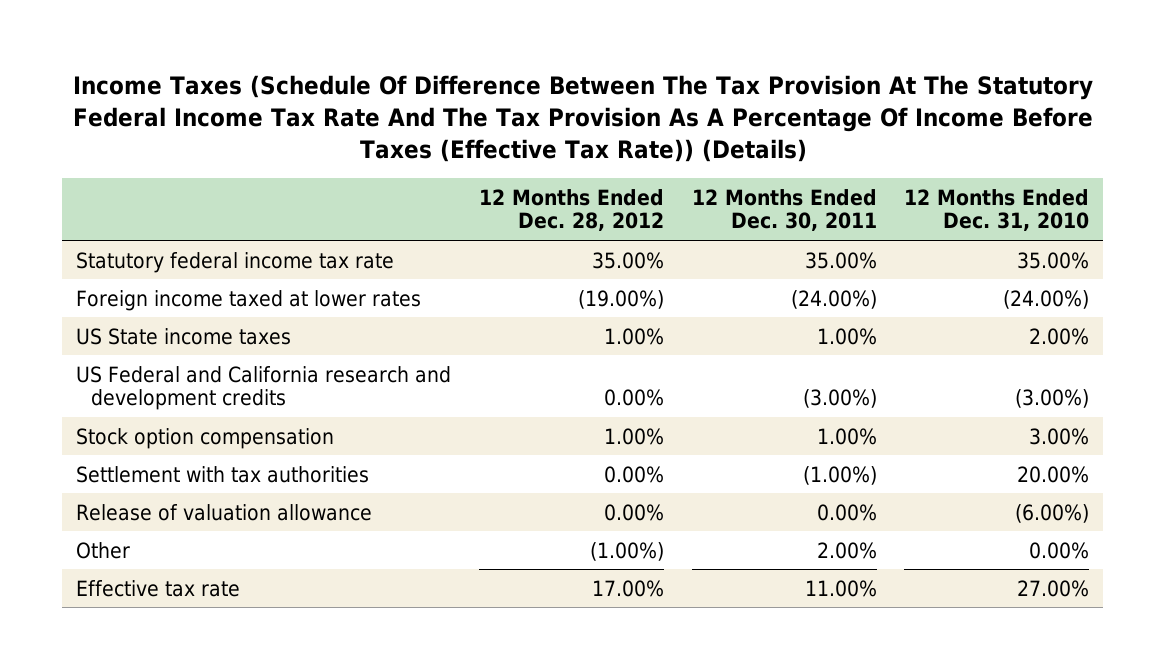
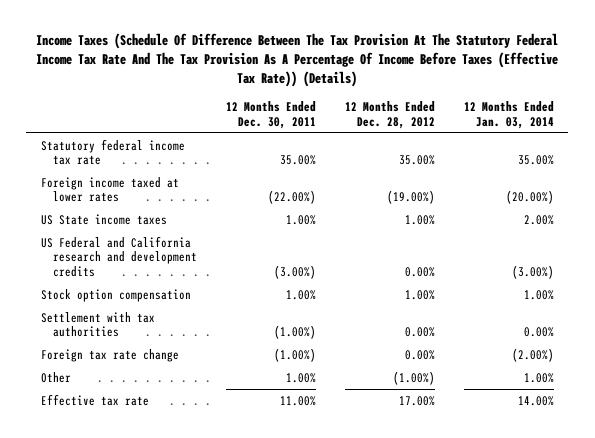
[904,188,1090,232] 12 Months Ended Dec. 31, 2010 -> none
none -> [463,101,554,129] 12 Months Ended Jan. 03, 2014
[790,289,877,309] (24.00%) -> [267,190,316,205] (22.00%)
[76,503,373,521] Release of valuation allowance -> none
none -> [40,348,179,362] Foreign tax rate change
[816,541,877,559] 2.00% -> [285,372,316,383] 1.00%

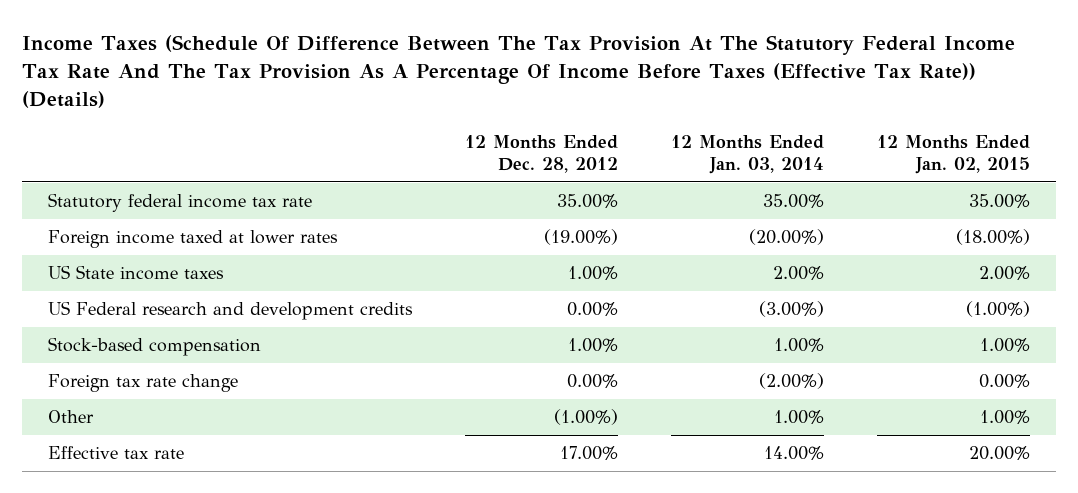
[225,101,316,129] 12 Months Ended Dec. 30, 2011 -> none
none -> [876,134,1030,175] 12 Months Ended Jan. 02, 2015
[40,311,155,338] Settlement with tax authorities -> none
[40,235,197,278] US Federal and California research and development credits -> [48,300,414,320] US Federal research and development credits
[40,288,191,302] Stock option compensation -> [48,336,262,356] Stock-based compensation

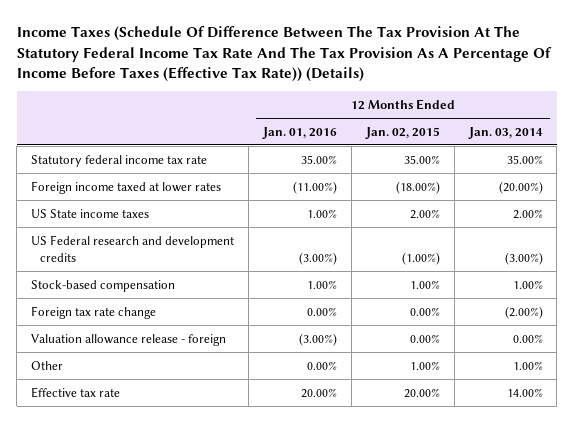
[465,134,619,174] 12 Months Ended Dec. 28, 2012 -> none
none -> [261,126,337,139] Jan. 01, 2016
none -> [31,333,227,346] Valuation allowance release - foreign

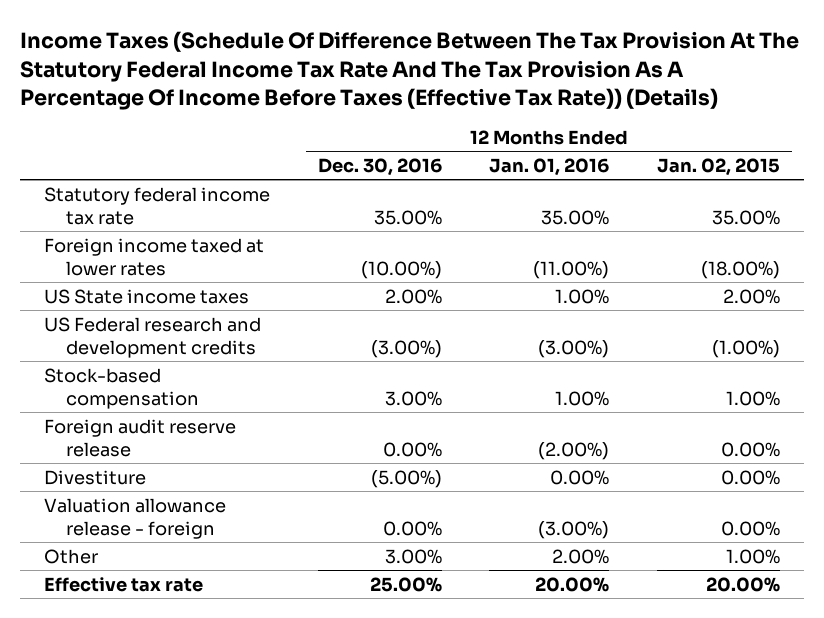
[467,126,543,139] Jan. 03, 2014 -> none
none -> [317,157,442,176] Dec. 30, 2016
[31,305,157,319] Foreign tax rate change -> none
none -> [44,418,237,457] Foreign audit reserve release
none -> [44,469,147,485] Divestiture
[306,360,337,370] 0.00% -> [552,548,610,564] 2.00%

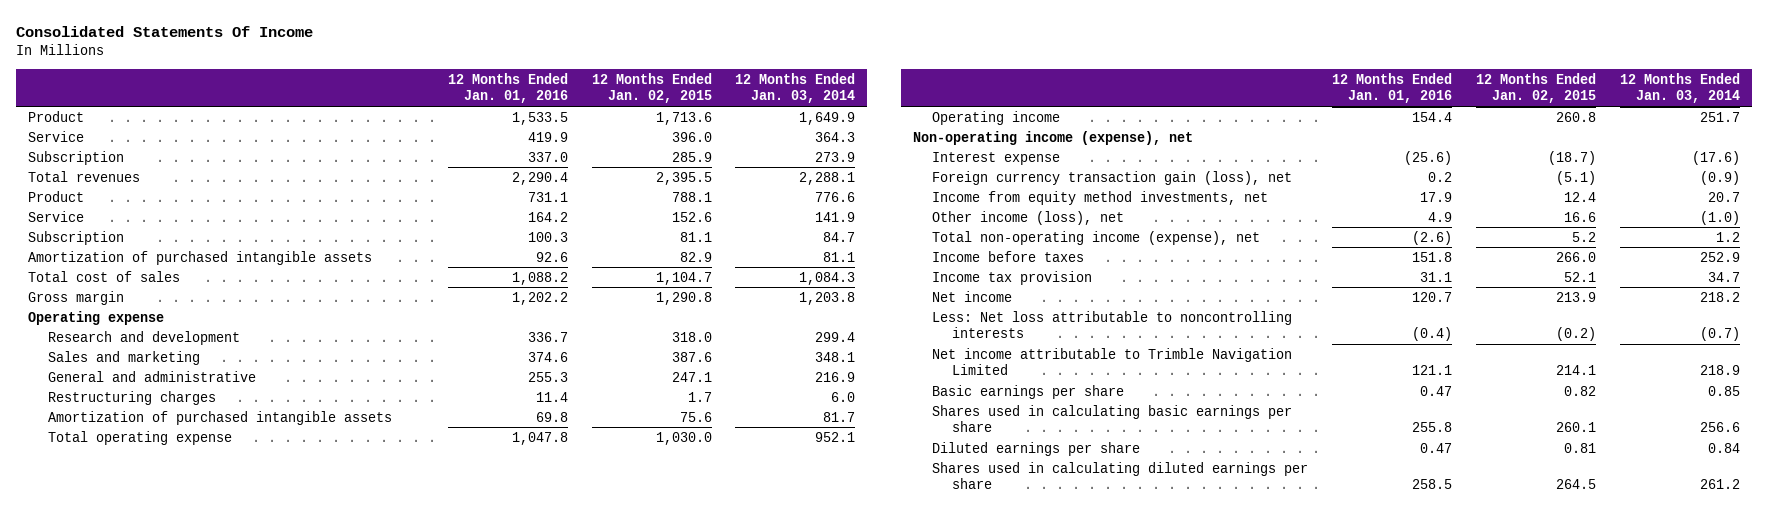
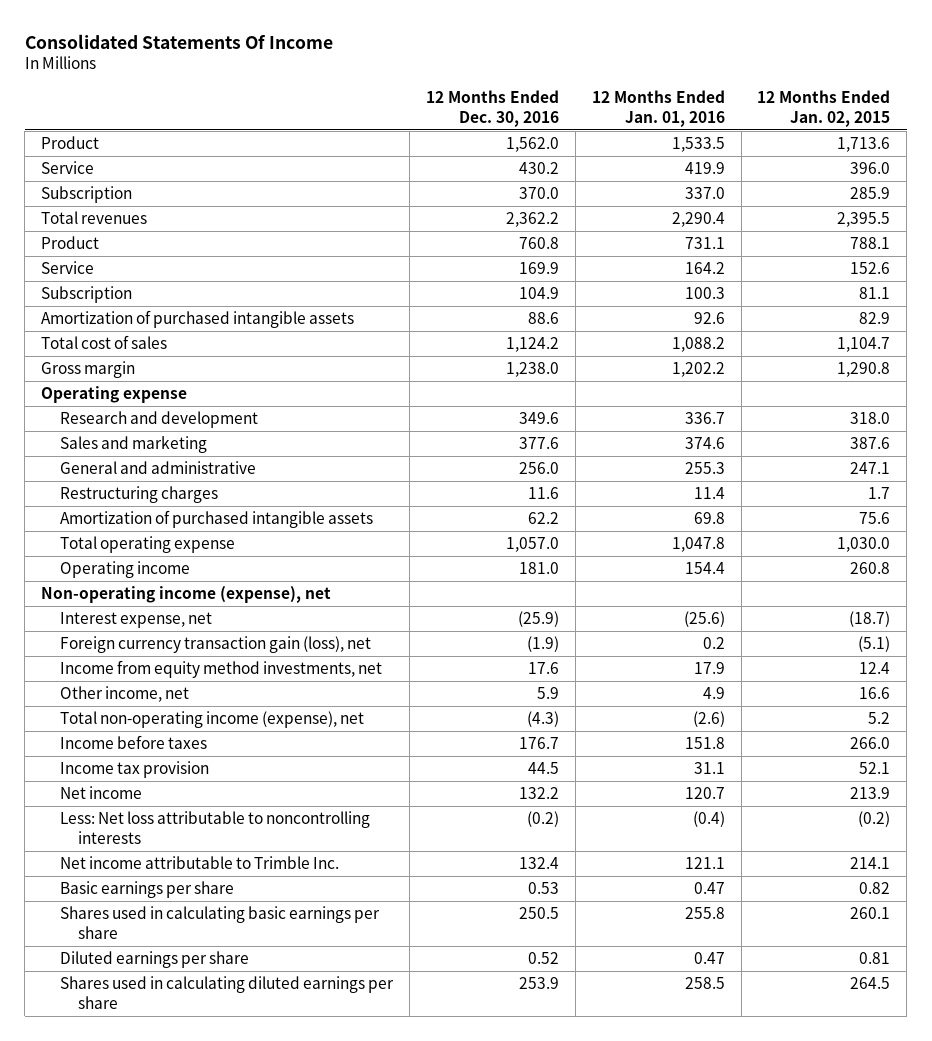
[735,72,856,104] 12 Months Ended Jan. 03, 2014 -> none
none -> [425,89,559,127] 12 Months Ended Dec. 30, 2016
[932,151,1061,165] Interest expense -> [59,612,212,629] Interest expense, net
[932,210,1125,225] Other income (loss), net -> [59,686,189,703] Other income, net
[932,347,1293,376] Net income attributable to Trimble Navigation Limited -> [59,856,339,870] Net income attributable to Trimble Inc.

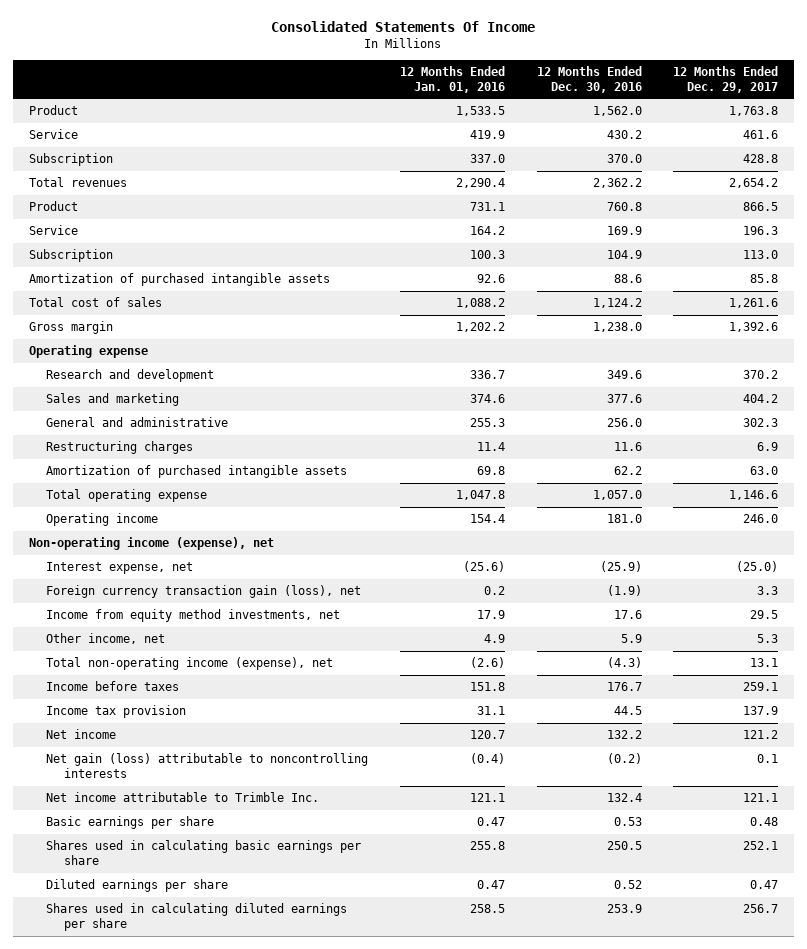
[757,89,891,127] 12 Months Ended Jan. 02, 2015 -> none
none -> [673,65,779,93] 12 Months Ended Dec. 29, 2017
[59,811,370,845] Less: Net loss attributable to noncontrolling interests -> [46,753,369,779] Net gain (loss) attributable to noncontrolling interests

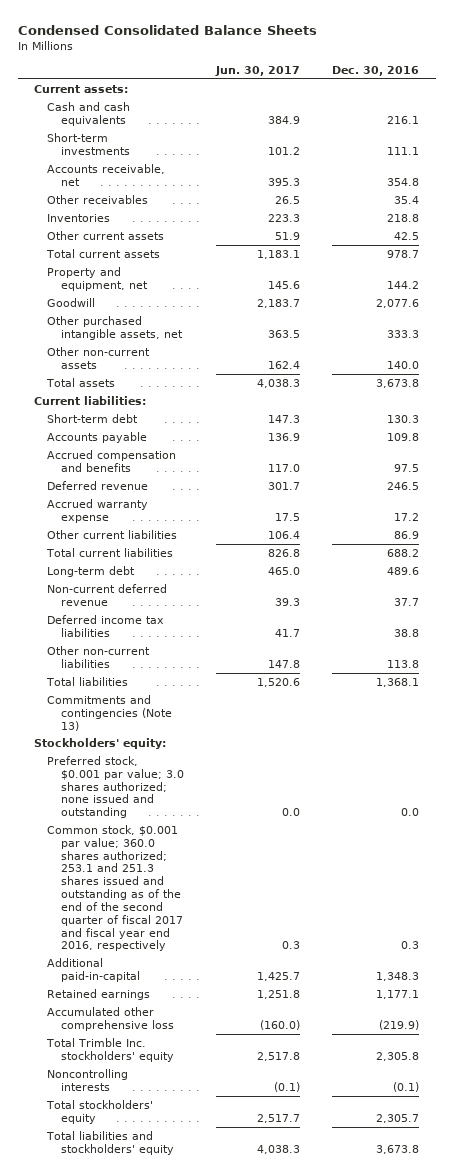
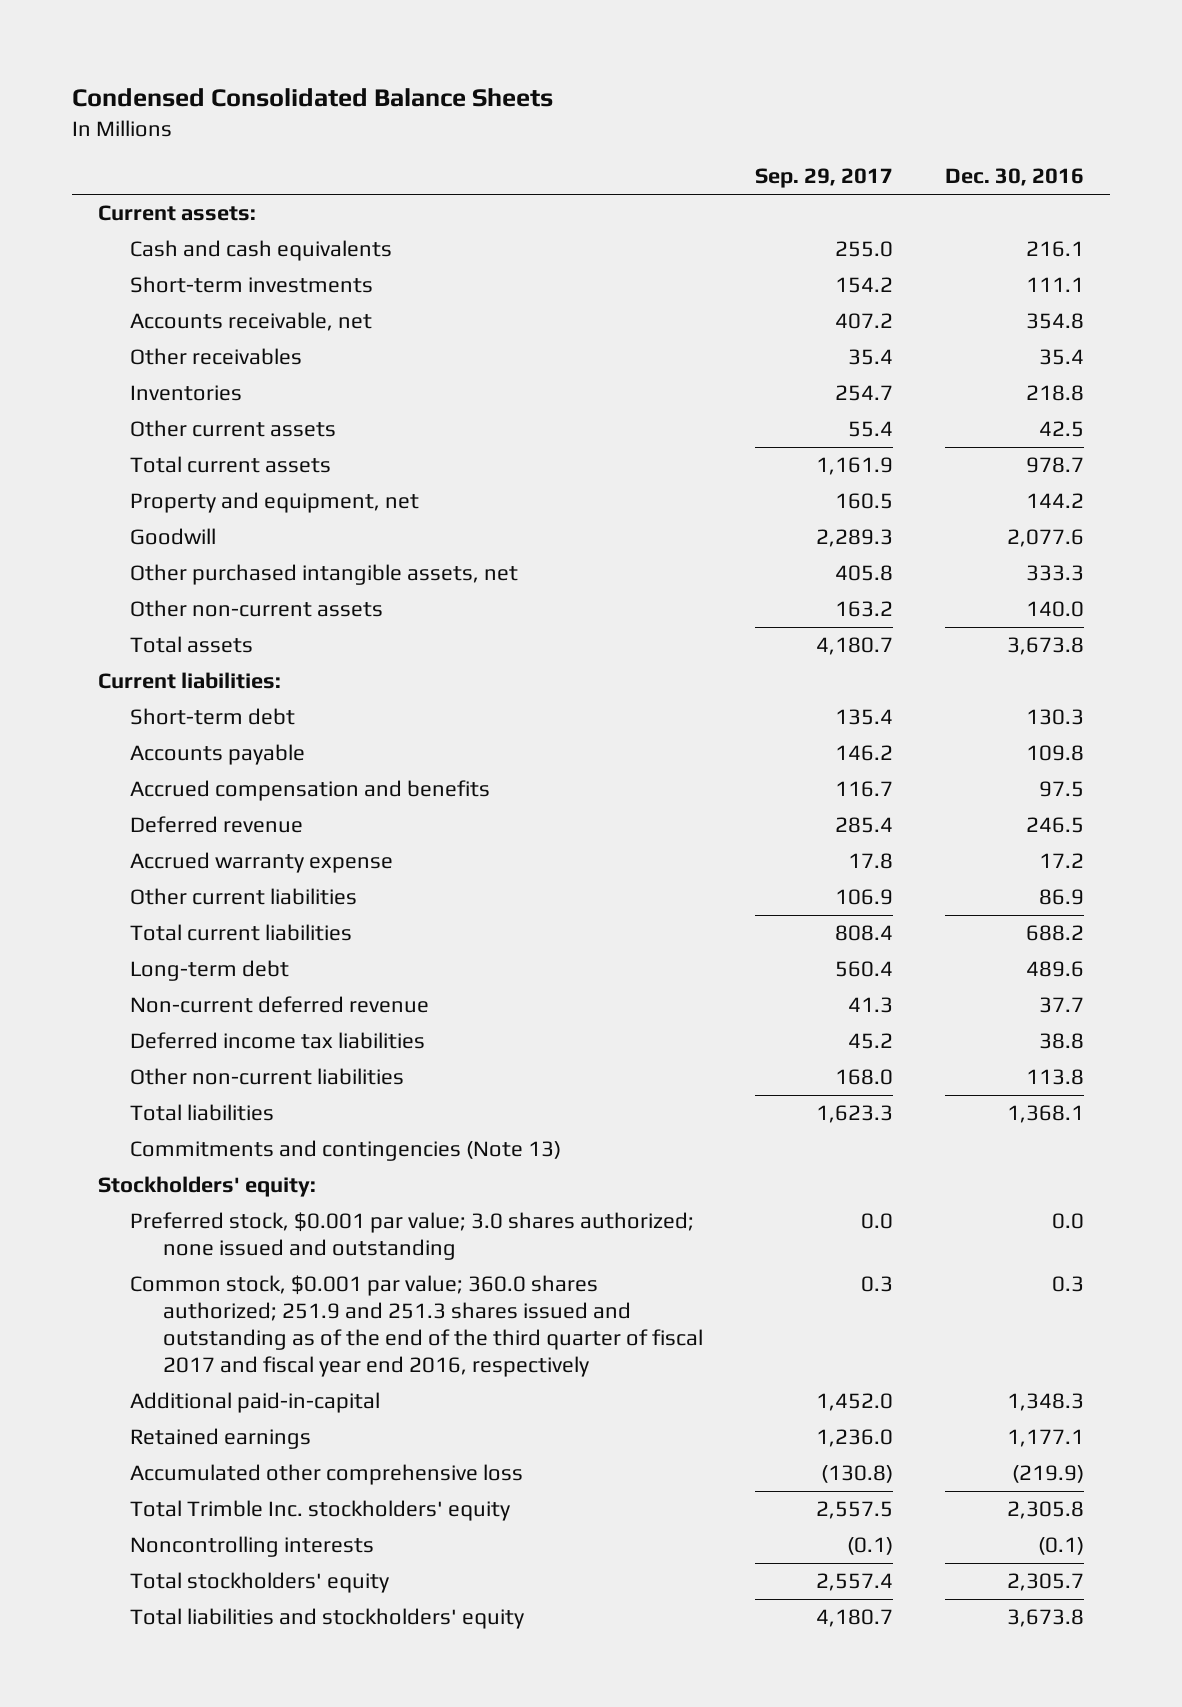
[215,65,301,76] Jun. 30, 2017 -> none
none -> [754,168,893,189] Sep. 29, 2017
[47,824,183,952] Common stock, $0.001 par value; 360.0 shares authorized; 253.1 and 251.3 shares issued and outstanding as of the end of the second quarter of fiscal 2017 and fiscal year end 2016, respectively -> [130,1275,703,1378] Common stock, $0.001 par value; 360.0 shares authorized; 251.9 and 251.3 shares issued and outstanding as of the end of the third quarter of fiscal 2017 and fiscal year end 2016, respectively

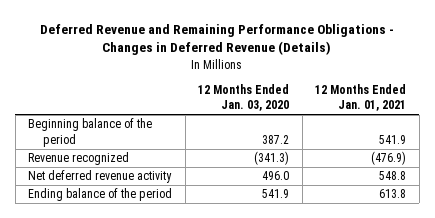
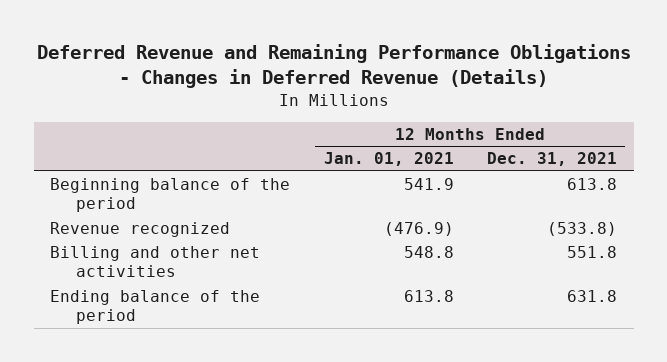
[198,83,290,112] 12 Months Ended Jan. 03, 2020 -> none
none -> [486,152,617,167] Dec. 31, 2021
[28,170,173,184] Net deferred revenue activity -> [50,246,261,278] Billing and other net activities

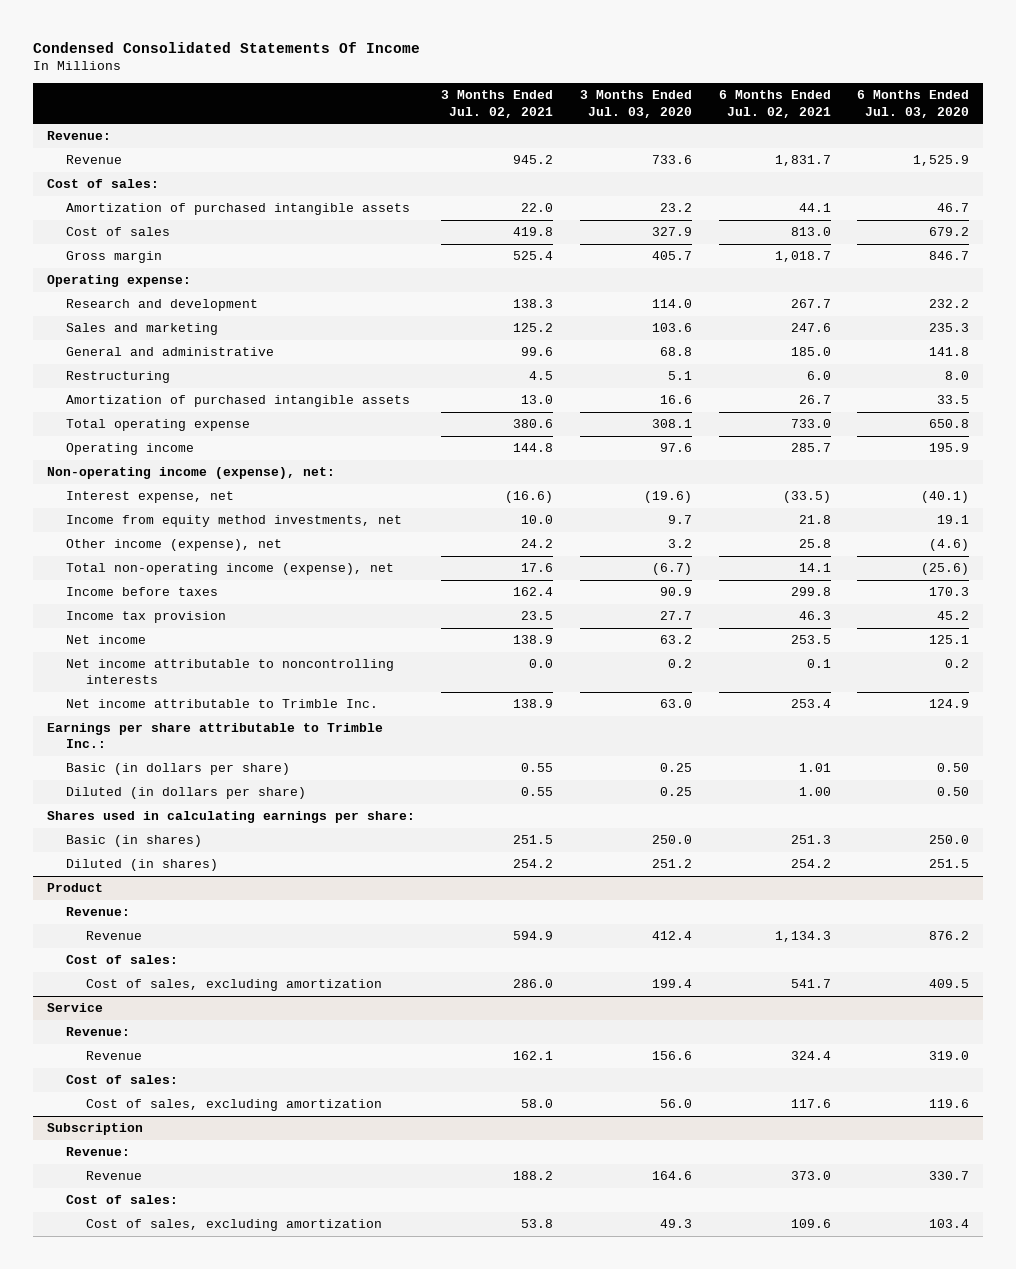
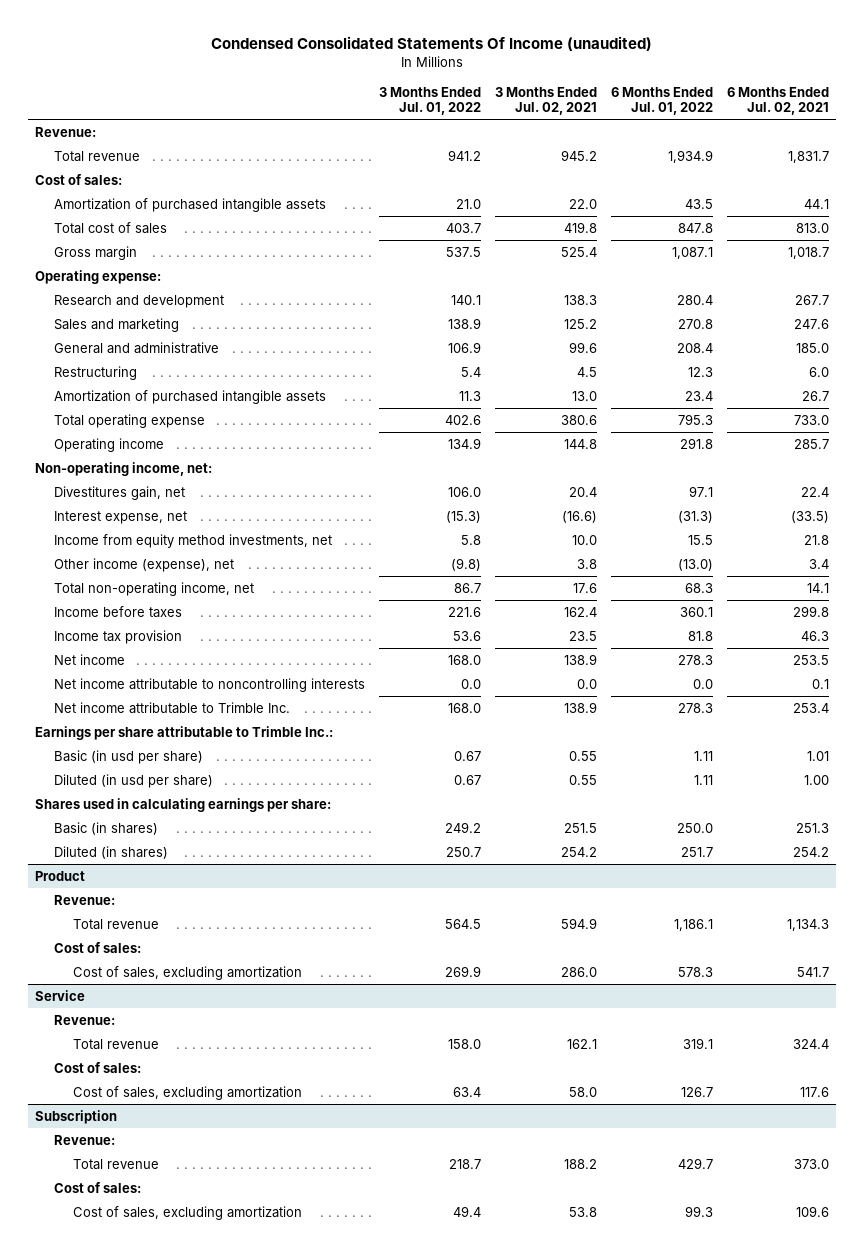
[33,42,421,54] Condensed Consolidated Statements Of Income -> [211,35,653,51] Condensed Consolidated Statements Of Income (unaudited)
[579,90,692,118] 3 Months Ended Jul. 03, 2020 -> none
[857,90,970,118] 6 Months Ended Jul. 03, 2020 -> none
none -> [378,86,481,115] 3 Months Ended Jul. 01, 2022
none -> [610,86,713,115] 6 Months Ended Jul. 01, 2022
[66,155,123,165] Revenue -> [53,150,140,162] Total revenue
[66,227,171,237] Cost of sales -> [53,221,167,234] Total cost of sales
[46,467,335,480] Non-operating income (expense), net: -> [35,461,213,476] Non-operating income, net:
none -> [53,485,185,500] Divestitures gain, net
[521,539,554,549] 24.2 -> [576,558,597,569] 3.8
[798,539,831,549] 25.8 -> [808,558,829,569] 3.4
[66,563,395,576] Total non-operating income (expense), net -> [53,581,254,596] Total non-operating income, net
[66,763,291,776] Basic (in dollars per share) -> [53,749,203,764] Basic (in usd per share)
[66,787,307,800] Diluted (in dollars per share) -> [53,773,213,788] Diluted (in usd per share)
[86,931,143,941] Revenue -> [72,918,159,930] Total revenue
[86,1051,143,1061] Revenue -> [72,1038,159,1050] Total revenue
[86,1171,143,1181] Revenue -> [72,1158,159,1170] Total revenue

